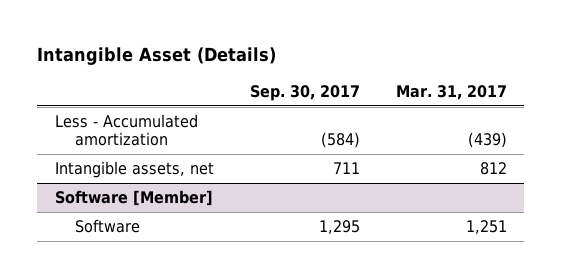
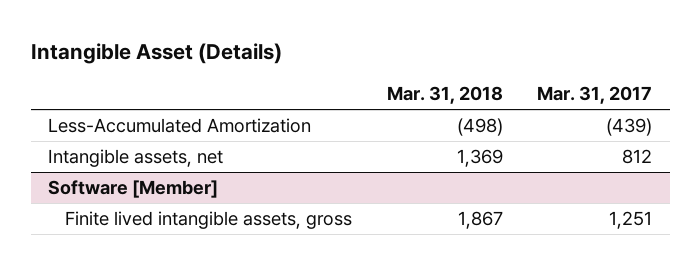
[249,84,360,101] Sep. 30, 2017 -> none
none -> [386,85,503,104] Mar. 31, 2018
[55,114,199,147] Less - Accumulated amortization -> [47,118,311,134] Less-Accumulated Amortization
[74,219,140,234] Software -> [64,211,352,230] Finite lived intangible assets, gross

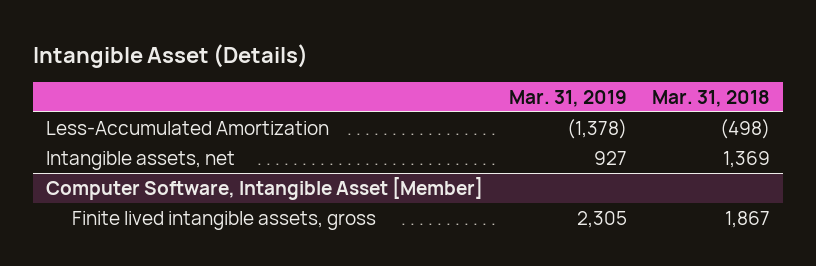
[537,85,653,104] Mar. 31, 2017 -> none
none -> [508,90,627,108] Mar. 31, 2019
[47,180,218,199] Software [Member] -> [45,176,483,200] Computer Software, Intangible Asset [Member]

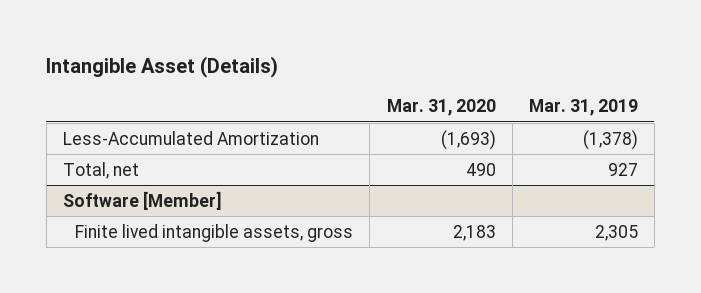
[652,90,771,108] Mar. 31, 2018 -> none
none -> [386,99,496,117] Mar. 31, 2020
[45,150,235,170] Intangible assets, net -> [62,161,139,179] Total, net
[45,176,483,200] Computer Software, Intangible Asset [Member] -> [62,190,222,210] Software [Member]

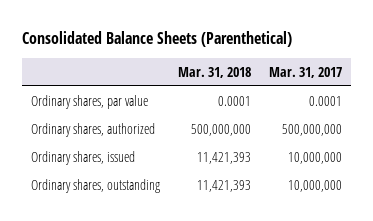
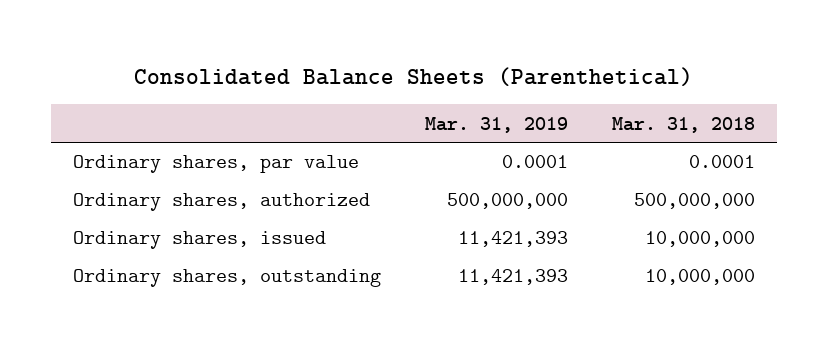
[268,66,342,78] Mar. 31, 2017 -> none
none -> [425,116,569,133] Mar. 31, 2019
[196,151,251,164] 11,421,393 -> [645,231,756,248] 10,000,000
[196,179,251,192] 11,421,393 -> [645,269,756,286] 10,000,000

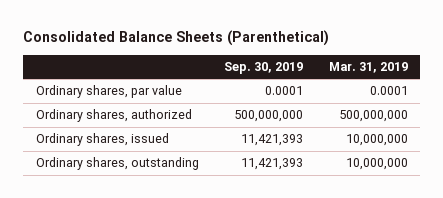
[612,116,756,133] Mar. 31, 2018 -> none
none -> [224,61,304,74] Sep. 30, 2019
[458,231,569,248] 11,421,393 -> [345,134,408,147] 10,000,000
[458,269,569,286] 11,421,393 -> [345,158,408,171] 10,000,000

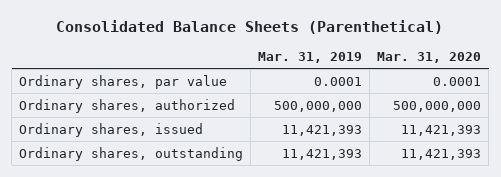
[224,61,304,74] Sep. 30, 2019 -> none
none -> [377,52,482,64] Mar. 31, 2020
[345,134,408,147] 10,000,000 -> [282,124,363,136] 11,421,393
[345,158,408,171] 10,000,000 -> [282,148,363,160] 11,421,393

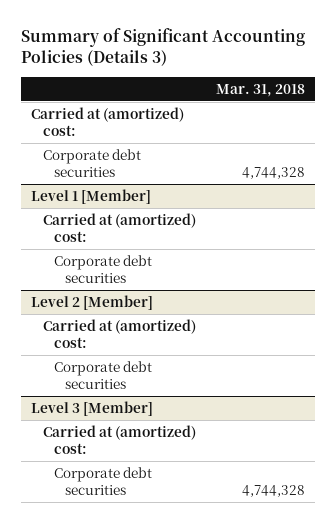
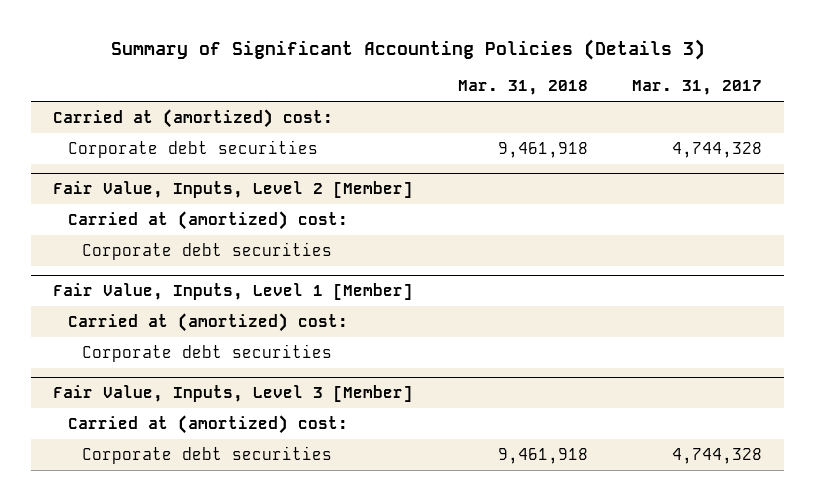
none -> [632,80,763,96] Mar. 31, 2017
[31,188,152,204] Level 1 [Member] -> none
[242,166,306,179] 4,744,328 -> [497,141,588,158] 9,461,918
none -> [53,181,414,199] Fair Value, Inputs, Level 2 [Member]
[31,294,154,310] Level 2 [Member] -> none
none -> [53,283,414,301] Fair Value, Inputs, Level 1 [Member]
[31,400,154,416] Level 3 [Member] -> [53,385,414,403] Fair Value, Inputs, Level 3 [Member]
[242,484,306,497] 4,744,328 -> [497,447,588,464] 9,461,918

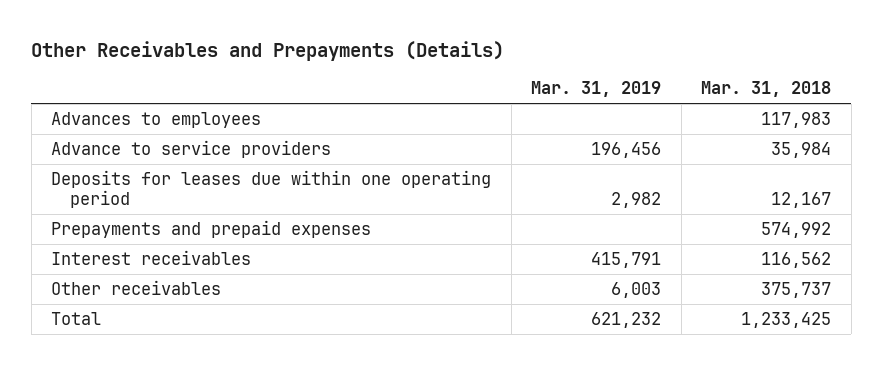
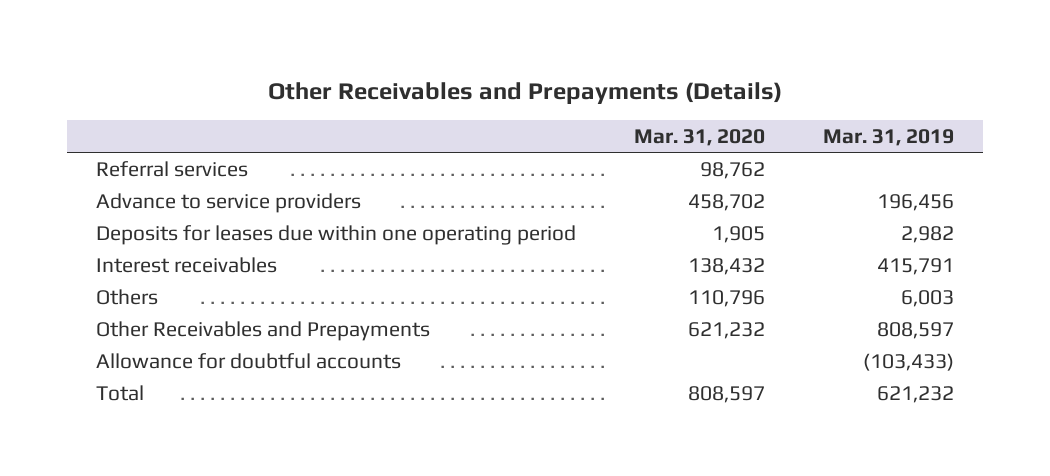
[701,81,832,98] Mar. 31, 2018 -> none
none -> [634,128,766,146] Mar. 31, 2020
[51,111,262,128] Advances to employees -> none
none -> [95,160,248,177] Referral services
[51,219,372,238] Prepayments and prepaid expenses -> none
[51,279,222,295] Other receivables -> [95,288,158,305] Others
none -> [95,320,430,341] Other Receivables and Prepayments
none -> [95,352,401,369] Allowance for doubtful accounts

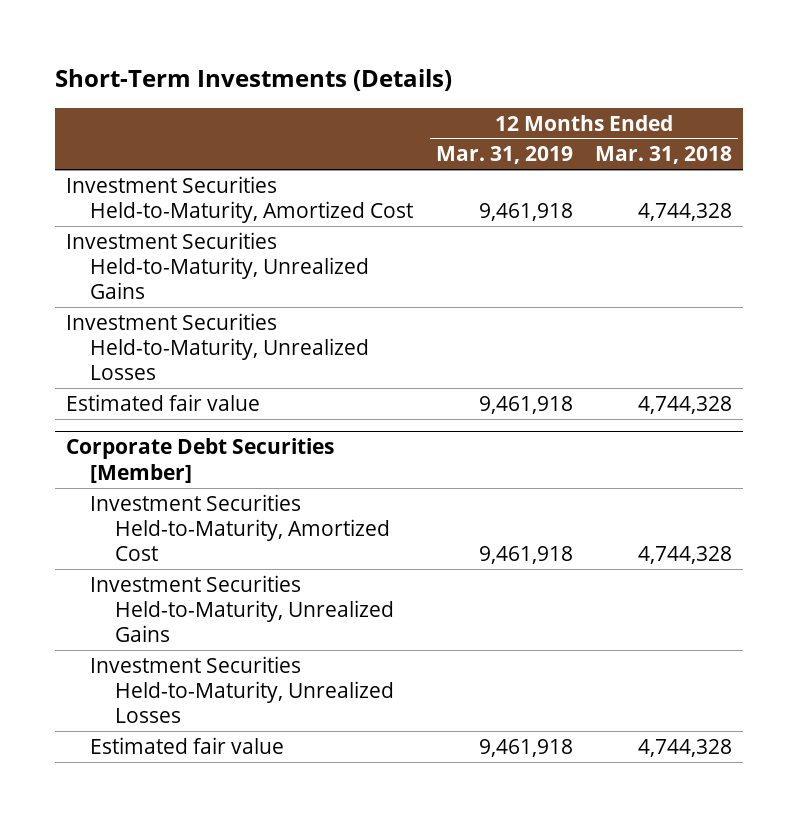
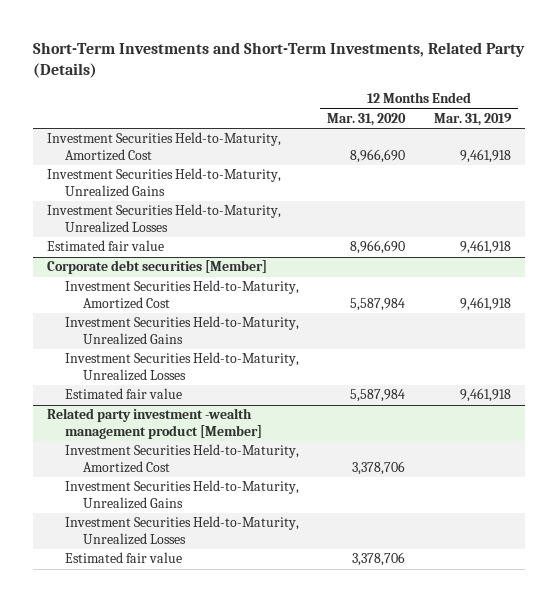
[54,69,452,92] Short-Term Investments (Details) -> [33,42,526,79] Short-Term Investments and Short-Term Investments, Related Party (Details)
[595,146,733,165] Mar. 31, 2018 -> none
none -> [327,112,407,126] Mar. 31, 2020
[66,438,335,483] Corporate Debt Securities [Member] -> [47,260,268,275] Corporate debt securities [Member]
none -> [47,408,263,439] Related party investment -wealth management product [Member]
none -> [65,444,300,473] Investment Securities Held-to-Maturity, Amortized Cost
none -> [65,480,300,509] Investment Securities Held-to-Maturity, Unrealized Gains
none -> [65,516,300,545] Investment Securities Held-to-Maturity, Unrealized Losses
none -> [65,552,183,564] Estimated fair value

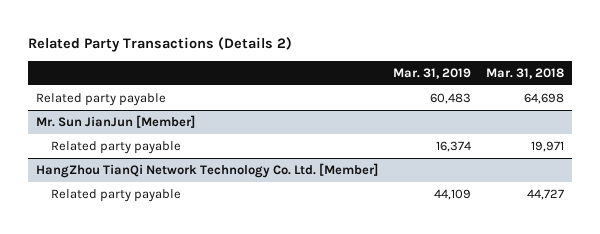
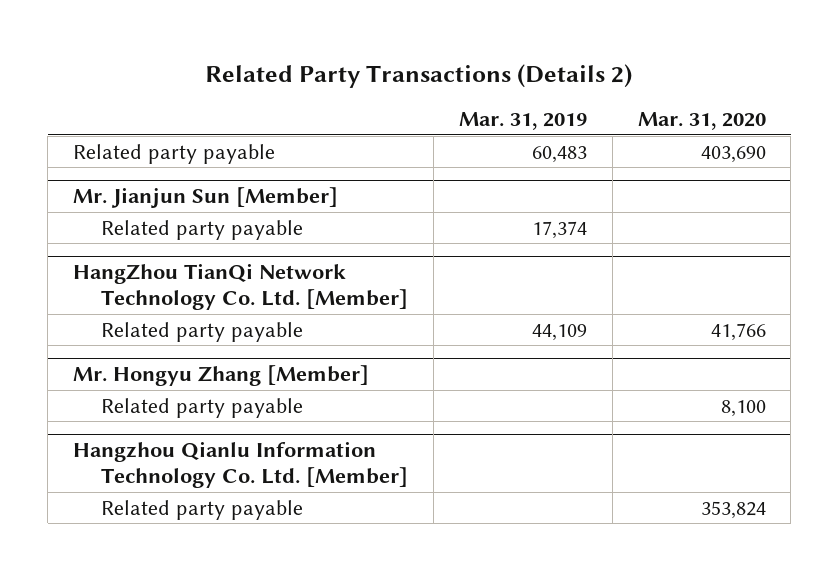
[486,67,565,79] Mar. 31, 2018 -> none
none -> [637,112,766,131] Mar. 31, 2020
[36,114,196,128] Mr. Sun JianJun [Member] -> [73,186,339,208] Mr. Jianjun Sun [Member]
[436,140,472,152] 16,374 -> [531,220,587,239] 17,374
none -> [73,364,370,386] Mr. Hongyu Zhang [Member]
none -> [100,397,303,418] Related party payable
none -> [73,440,408,488] Hangzhou Qianlu Information Technology Co. Ltd. [Member]
none -> [100,499,303,520] Related party payable

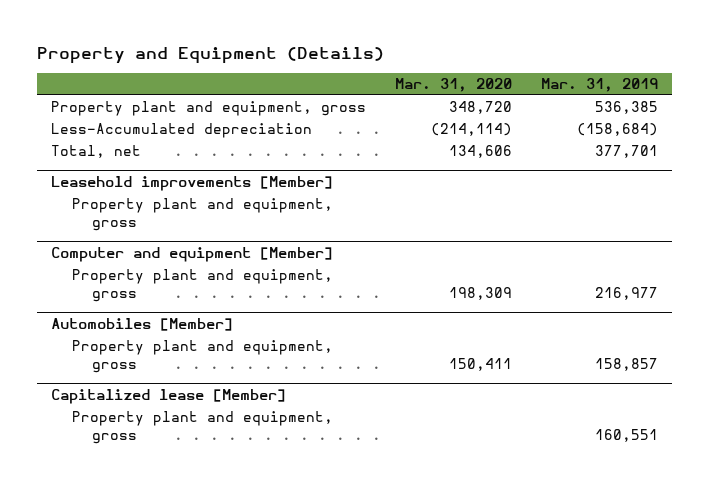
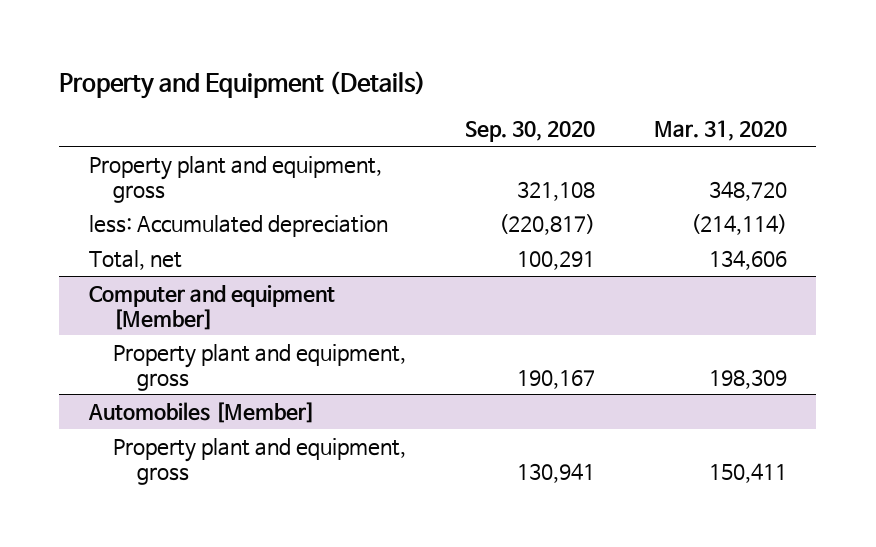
[540,78,658,93] Mar. 31, 2019 -> none
none -> [464,121,595,143] Sep. 30, 2020
[51,123,313,139] Less-Accumulated depreciation -> [88,214,388,237] less: Accumulated depreciation
[51,176,334,192] Leasehold improvements [Member] -> none
[71,198,333,231] Property plant and equipment, gross -> none
[51,389,287,405] Capitalized lease [Member] -> none
[71,411,333,444] Property plant and equipment, gross -> none

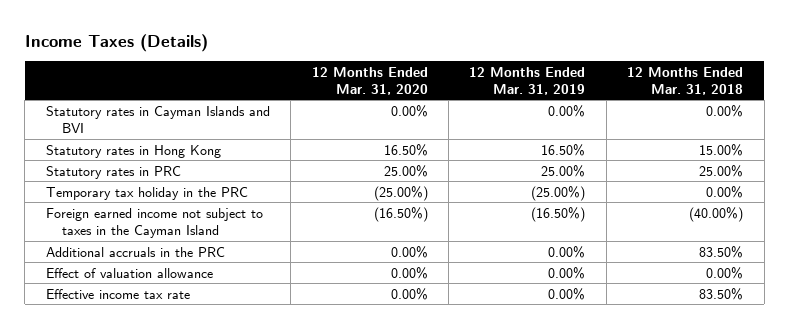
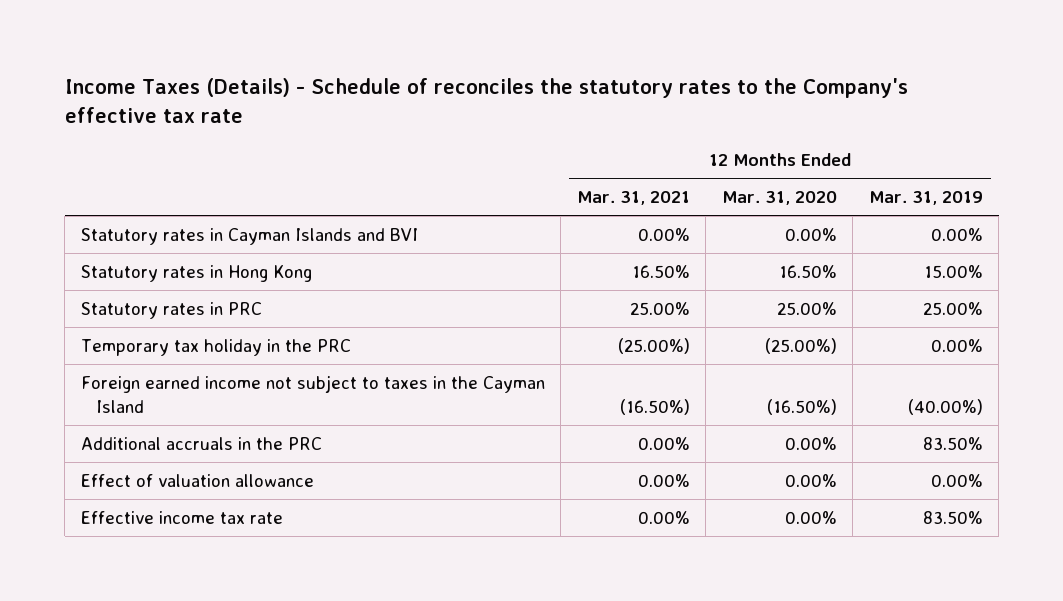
[24,33,208,52] Income Taxes (Details) -> [64,77,908,123] Income Taxes (Details) - Schedule of reconciles the statutory rates to the Company's effective tax rate
[627,66,744,95] 12 Months Ended Mar. 31, 2018 -> none
none -> [576,190,690,205] Mar. 31, 2021
[541,143,586,156] 16.50% -> [923,264,983,278] 15.00%
[531,185,586,201] (25.00%) -> [930,338,983,352] 0.00%
[531,206,586,222] (16.50%) -> [907,398,983,415] (40.00%)
[548,245,586,258] 0.00% -> [922,436,983,450] 83.50%
[548,287,586,300] 0.00% -> [922,510,983,524] 83.50%

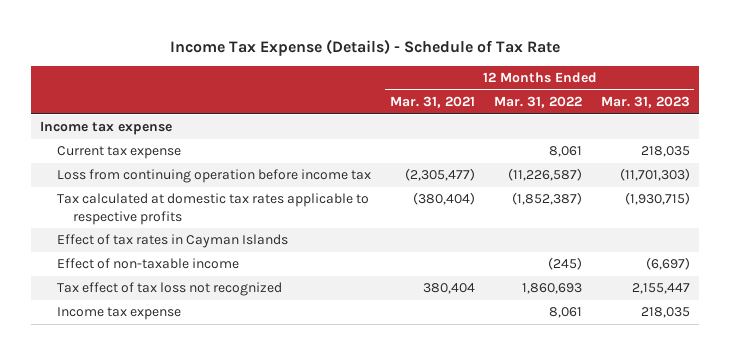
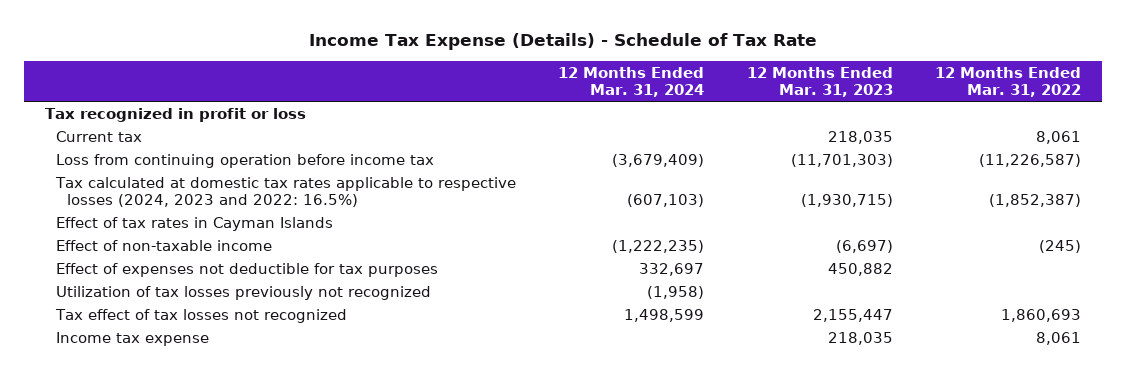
[389,96,475,109] Mar. 31, 2021 -> none
none -> [558,66,705,98] 12 Months Ended Mar. 31, 2024
[40,121,173,136] Income tax expense -> none
none -> [44,107,306,122] Tax recognized in profit or loss
[56,146,181,160] Current tax expense -> [55,130,142,142] Current tax
[56,193,369,226] Tax calculated at domestic tax rates applicable to respective profits -> [54,176,516,207] Tax calculated at domestic tax rates applicable to respective losses (2024, 2023 and 2022: 16.5%)
none -> [55,262,438,277] Effect of expenses not deductible for tax purposes
none -> [55,285,431,300] Utilization of tax losses previously not recognized
[56,282,282,297] Tax effect of tax loss not recognized -> [54,308,347,323] Tax effect of tax losses not recognized

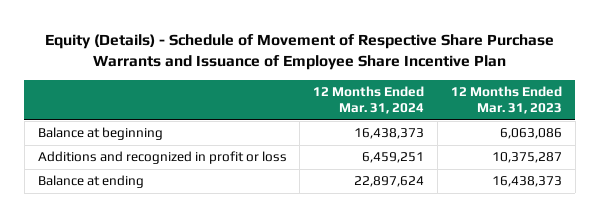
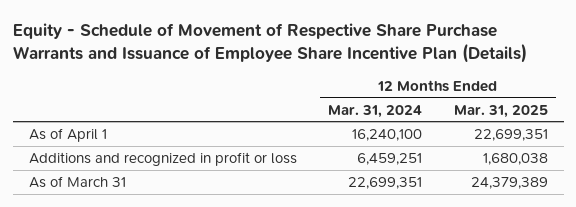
[44,34,554,71] Equity (Details) - Schedule of Movement of Respective Share Purchase Warrants and Issuance of Employee Share Incentive Plan -> [12,22,527,63] Equity - Schedule of Movement of Respective Share Purchase Warrants and Issuance of Employee Share Incentive Plan (Details)
[451,86,563,114] 12 Months Ended Mar. 31, 2023 -> none
none -> [453,104,548,118] Mar. 31, 2025
[37,127,163,141] Balance at beginning -> none
none -> [28,127,107,142] As of April 1
[37,175,144,189] Balance at ending -> none
none -> [28,175,126,188] As of March 31

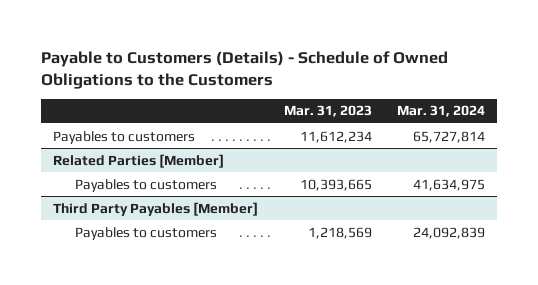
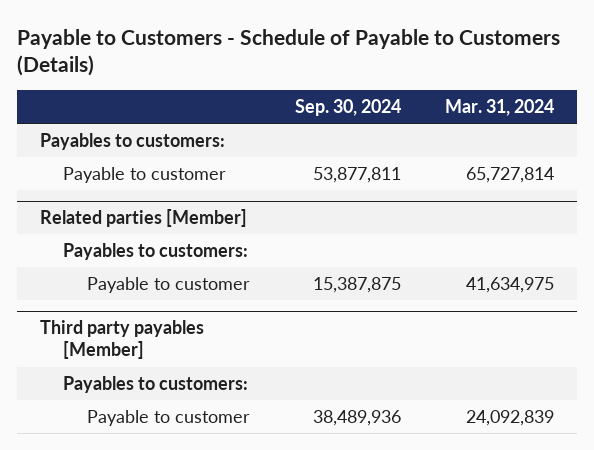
[40,50,448,89] Payable to Customers (Details) - Schedule of Owned Obligations to the Customers -> [17,28,561,77] Payable to Customers - Schedule of Payable to Customers (Details)
[283,105,372,118] Mar. 31, 2023 -> none
none -> [294,99,401,117] Sep. 30, 2024
none -> [39,132,225,150] Payables to customers:
[53,130,196,144] Payables to customers -> [63,166,227,183] Payable to customer
[53,153,225,168] Related Parties [Member] -> [39,209,247,228] Related parties [Member]
none -> [63,242,249,260] Payables to customers:
[74,178,217,192] Payables to customers -> [87,276,251,293] Payable to customer
[53,201,259,216] Third Party Payables [Member] -> [39,320,204,360] Third party payables [Member]
none -> [63,375,249,393] Payables to customers:
[74,226,217,240] Payables to customers -> [87,409,251,426] Payable to customer

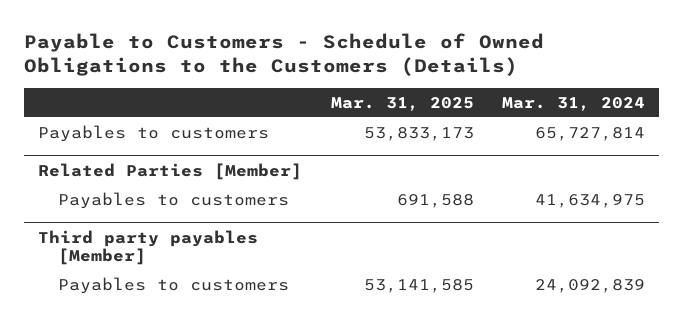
[17,28,561,77] Payable to Customers - Schedule of Payable to Customers (Details) -> [24,33,545,77] Payable to Customers - Schedule of Owned Obligations to the Customers (Details)
[294,99,401,117] Sep. 30, 2024 -> none
none -> [330,96,474,111] Mar. 31, 2025
[39,132,225,150] Payables to customers: -> none
[63,242,249,260] Payables to customers: -> none
[63,166,227,183] Payable to customer -> [38,124,270,142] Payables to customers
[39,209,247,228] Related parties [Member] -> [38,162,303,180] Related Parties [Member]
[87,276,251,293] Payable to customer -> [58,191,290,209] Payables to customers
[63,375,249,393] Payables to customers: -> none
[87,409,251,426] Payable to customer -> [58,276,290,294] Payables to customers

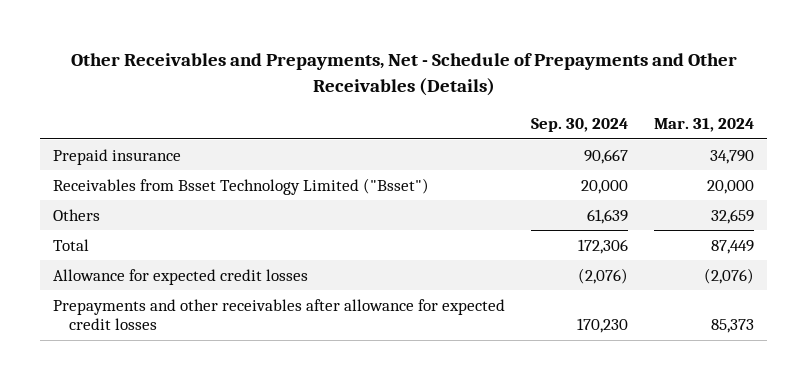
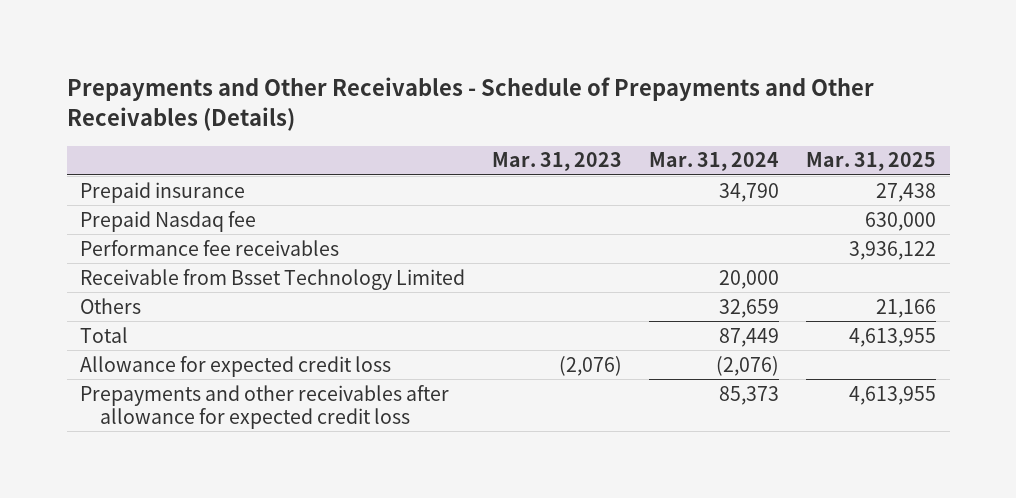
[70,53,737,96] Other Receivables and Prepayments, Net - Schedule of Prepayments and Other Receivables (Details) -> [66,77,874,132] Prepayments and Other Receivables - Schedule of Prepayments and Other Receivables (Details)
[531,117,629,132] Sep. 30, 2024 -> none
none -> [492,152,623,172] Mar. 31, 2023
none -> [806,152,937,172] Mar. 31, 2025
none -> [80,210,257,232] Prepaid Nasdaq fee
none -> [80,239,340,256] Performance fee receivables
[53,177,430,195] Receivables from Bsset Technology Limited ("Bsset") -> [80,268,466,290] Receivable from Bsset Technology Limited
[53,268,309,285] Allowance for expected credit losses -> [80,355,392,377] Allowance for expected credit loss
[53,298,506,331] Prepayments and other receivables after allowance for expected credit losses -> [80,384,450,429] Prepayments and other receivables after allowance for expected credit loss

